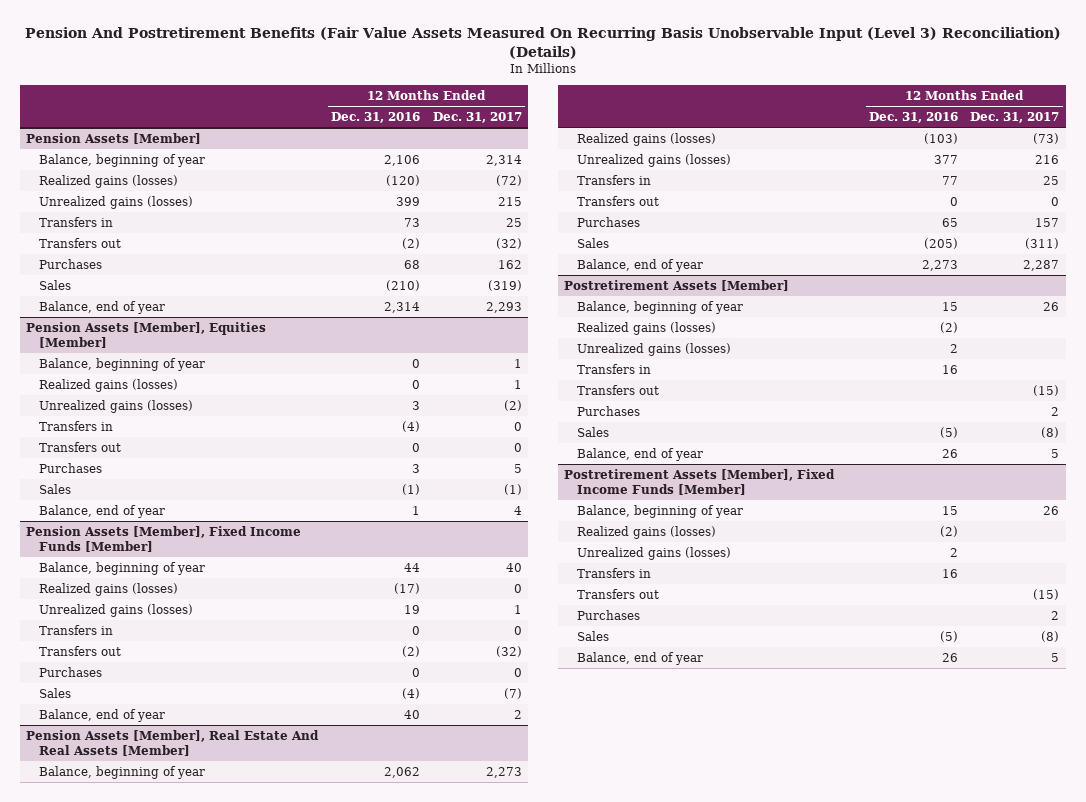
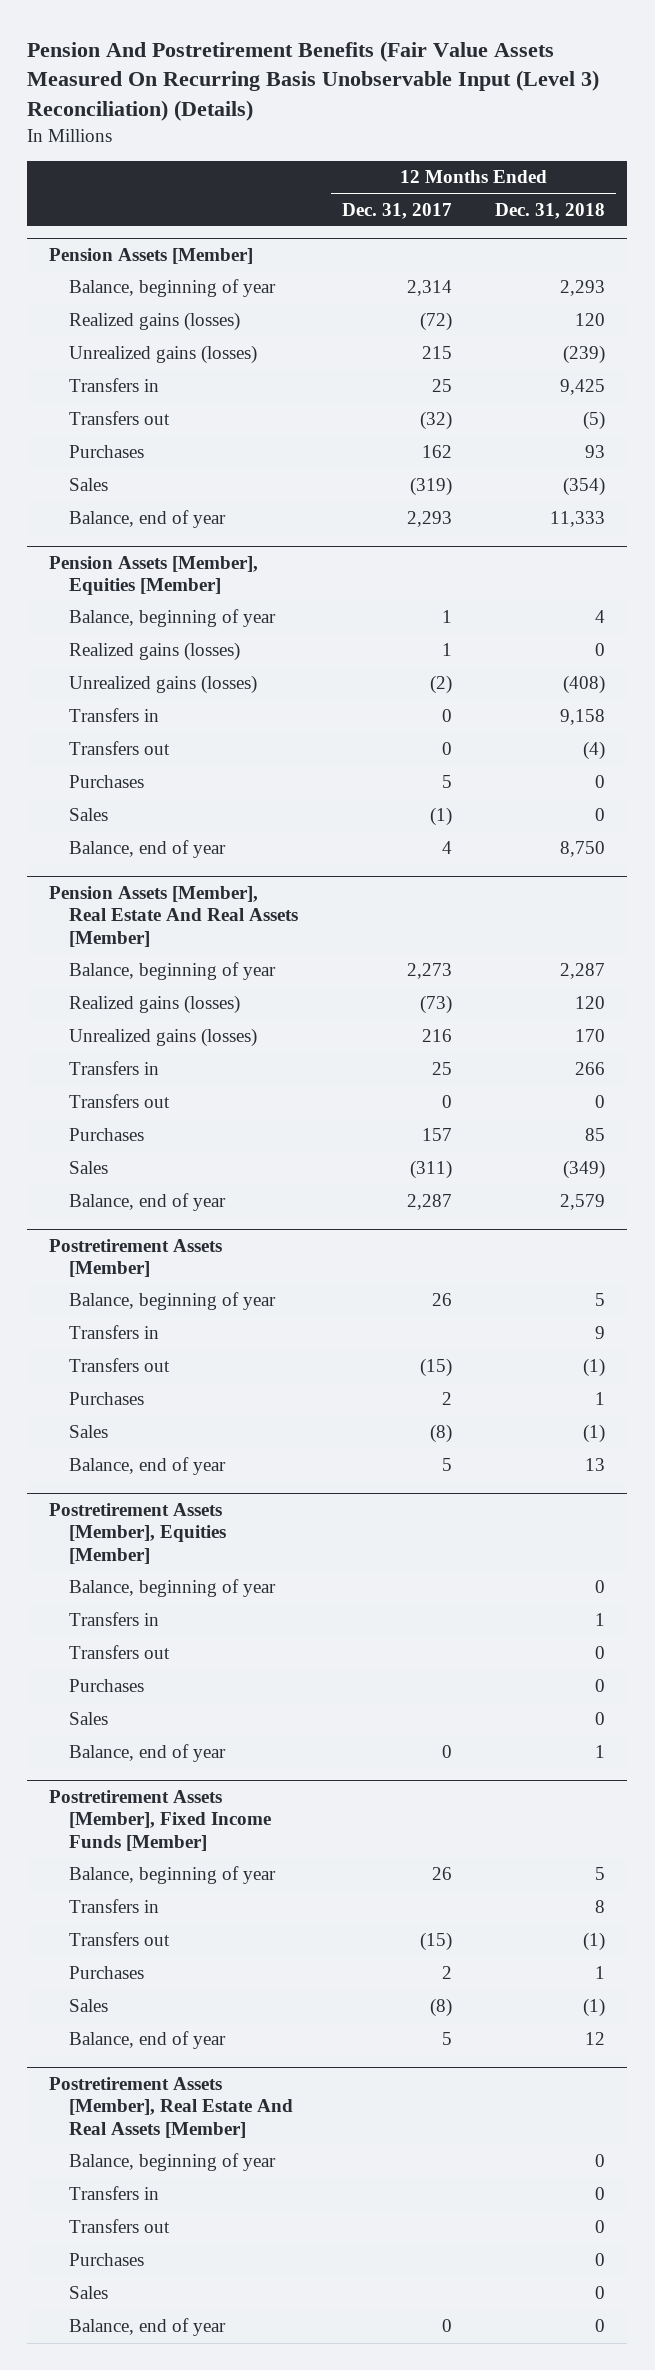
[331,111,421,123] Dec. 31, 2016 -> none
none -> [495,202,606,219] Dec. 31, 2018
[26,525,302,552] Pension Assets [Member], Fixed Income Funds [Member] -> none
[39,561,206,575] Balance, beginning of year -> none
[39,582,179,596] Realized gains (losses) -> none
[39,603,194,617] Unrealized gains (losses) -> none
[39,624,114,635] Transfers in -> none
[39,645,122,656] Transfers out -> none
[39,666,103,677] Purchases -> none
[39,687,72,698] Sales -> none
[39,708,166,722] Balance, end of year -> none
[576,321,716,335] Realized gains (losses) -> none
[576,342,731,356] Unrealized gains (losses) -> none
none -> [49,1502,226,1564] Postretirement Assets [Member], Equities [Member]
none -> [68,1579,276,1598] Balance, beginning of year
none -> [68,1612,159,1627] Transfers in
none -> [68,1645,170,1660] Transfers out
none -> [68,1679,144,1693] Purchases
none -> [68,1712,108,1726] Sales
none -> [68,1744,226,1763] Balance, end of year
[576,525,716,539] Realized gains (losses) -> none
[576,546,731,560] Unrealized gains (losses) -> none
none -> [49,2076,293,2138] Postretirement Assets [Member], Real Estate And Real Assets [Member]
none -> [68,2153,276,2172] Balance, beginning of year
none -> [68,2186,159,2201] Transfers in
none -> [68,2219,170,2234] Transfers out
none -> [68,2253,144,2267] Purchases
none -> [68,2286,108,2300] Sales
none -> [68,2318,226,2337] Balance, end of year

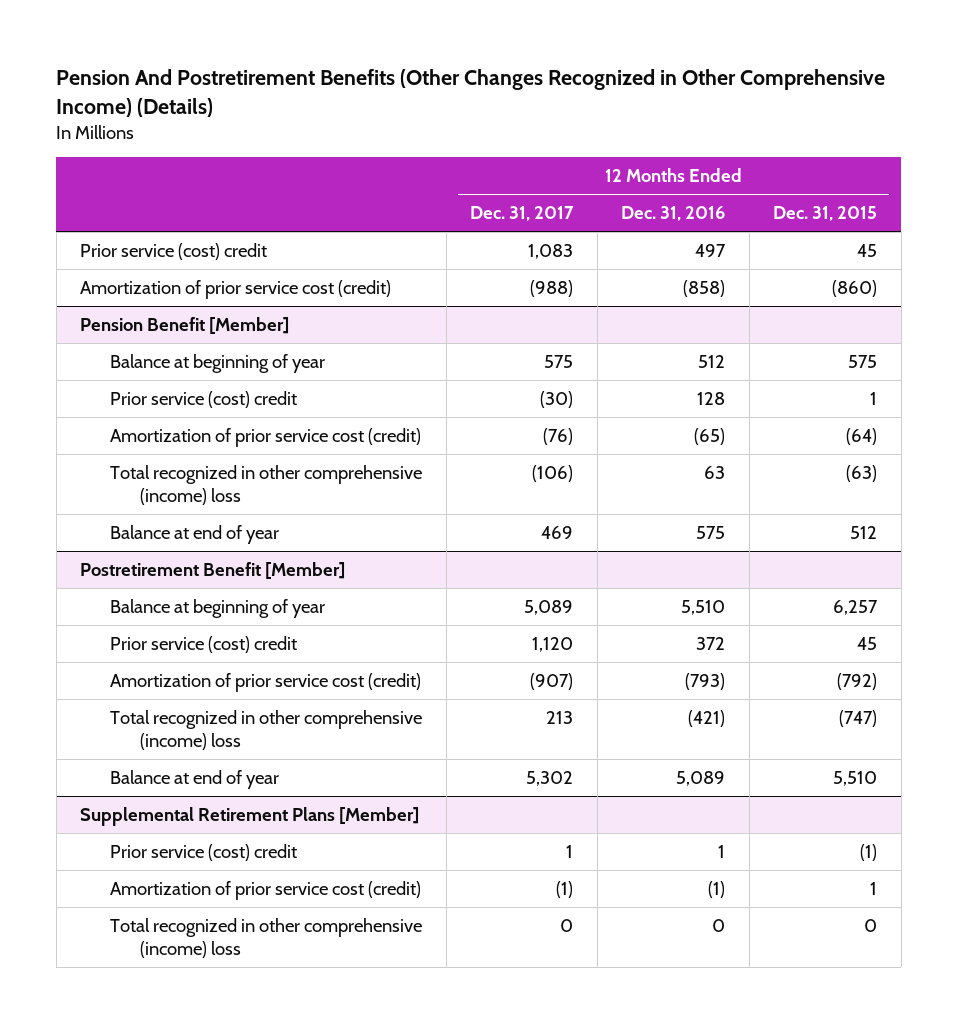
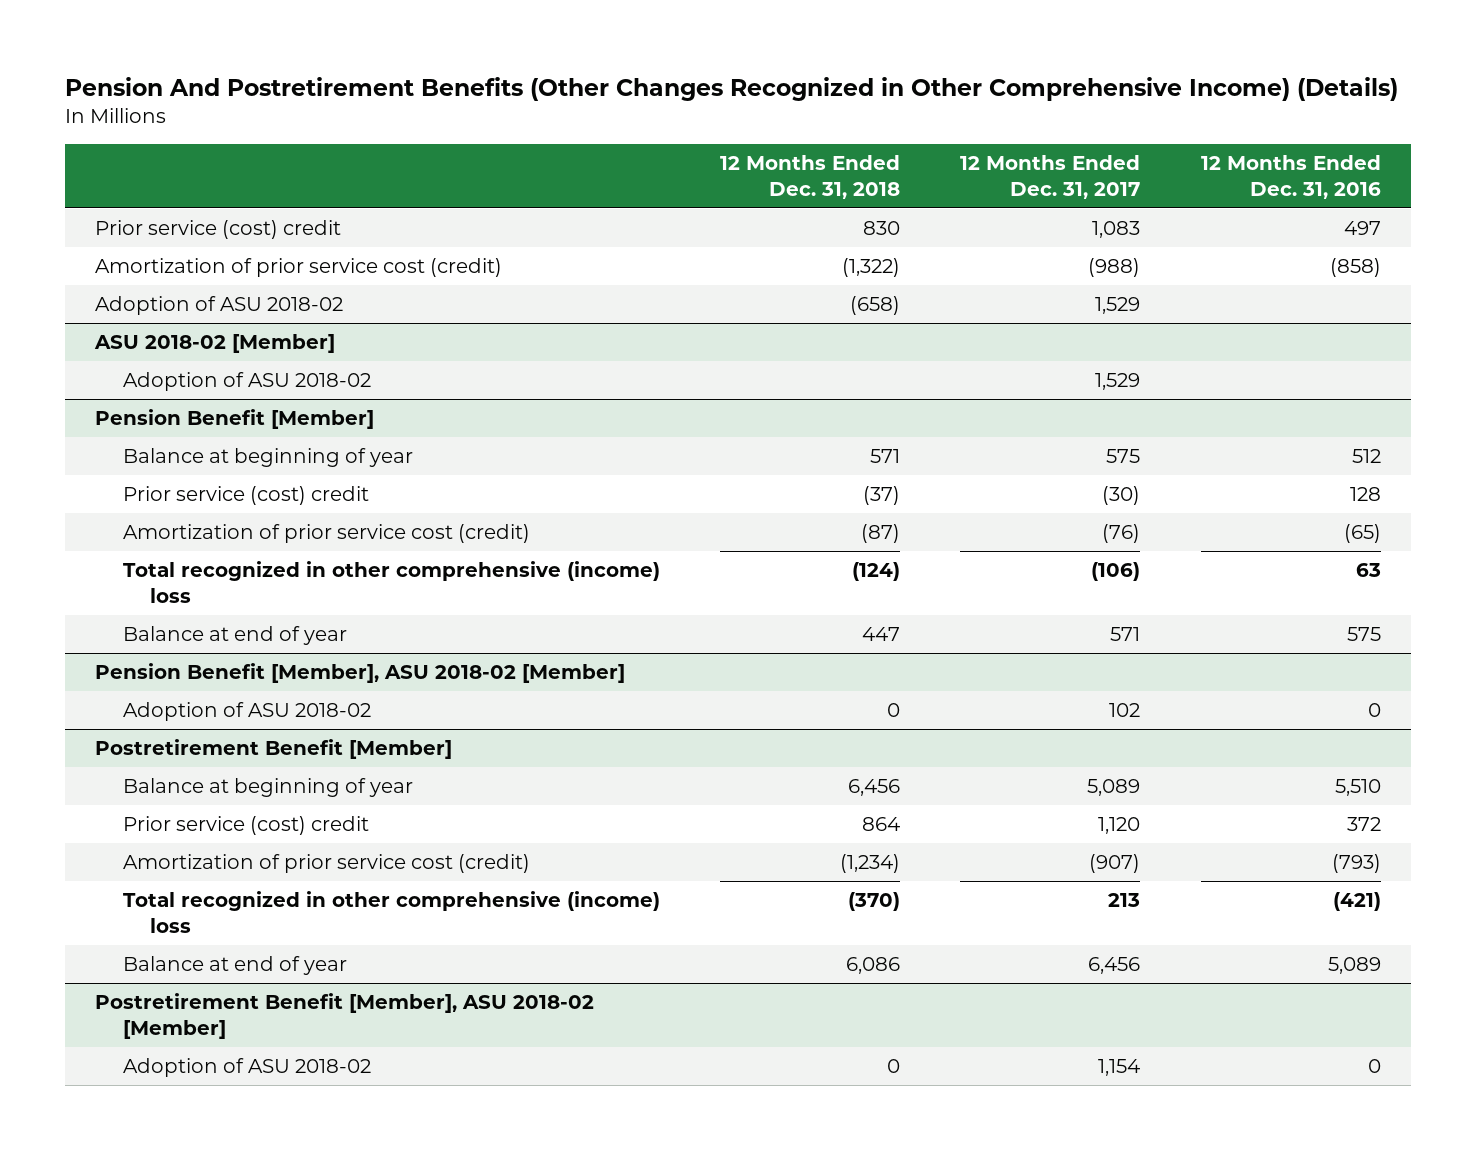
[773,206,878,222] Dec. 31, 2015 -> none
none -> [720,154,901,199] 12 Months Ended Dec. 31, 2018
none -> [94,295,343,315] Adoption of ASU 2018-02
none -> [93,333,335,353] ASU 2018-02 [Member]
none -> [122,371,371,391] Adoption of ASU 2018-02
[541,525,574,539] 469 -> [1110,626,1141,641] 571
none -> [94,662,625,683] Pension Benefit [Member], ASU 2018-02 [Member]
none -> [122,701,371,721] Adoption of ASU 2018-02
[80,806,420,826] Supplemental Retirement Plans [Member] -> none
[109,843,297,861] Prior service (cost) credit -> none
[109,880,421,900] Amortization of prior service cost (credit) -> none
[109,917,422,958] Total recognized in other comprehensive (income) loss -> none
[526,770,574,786] 5,302 -> [1088,956,1141,974] 6,456
none -> [94,992,594,1040] Postretirement Benefit [Member], ASU 2018-02 [Member]
none -> [122,1057,371,1077] Adoption of ASU 2018-02

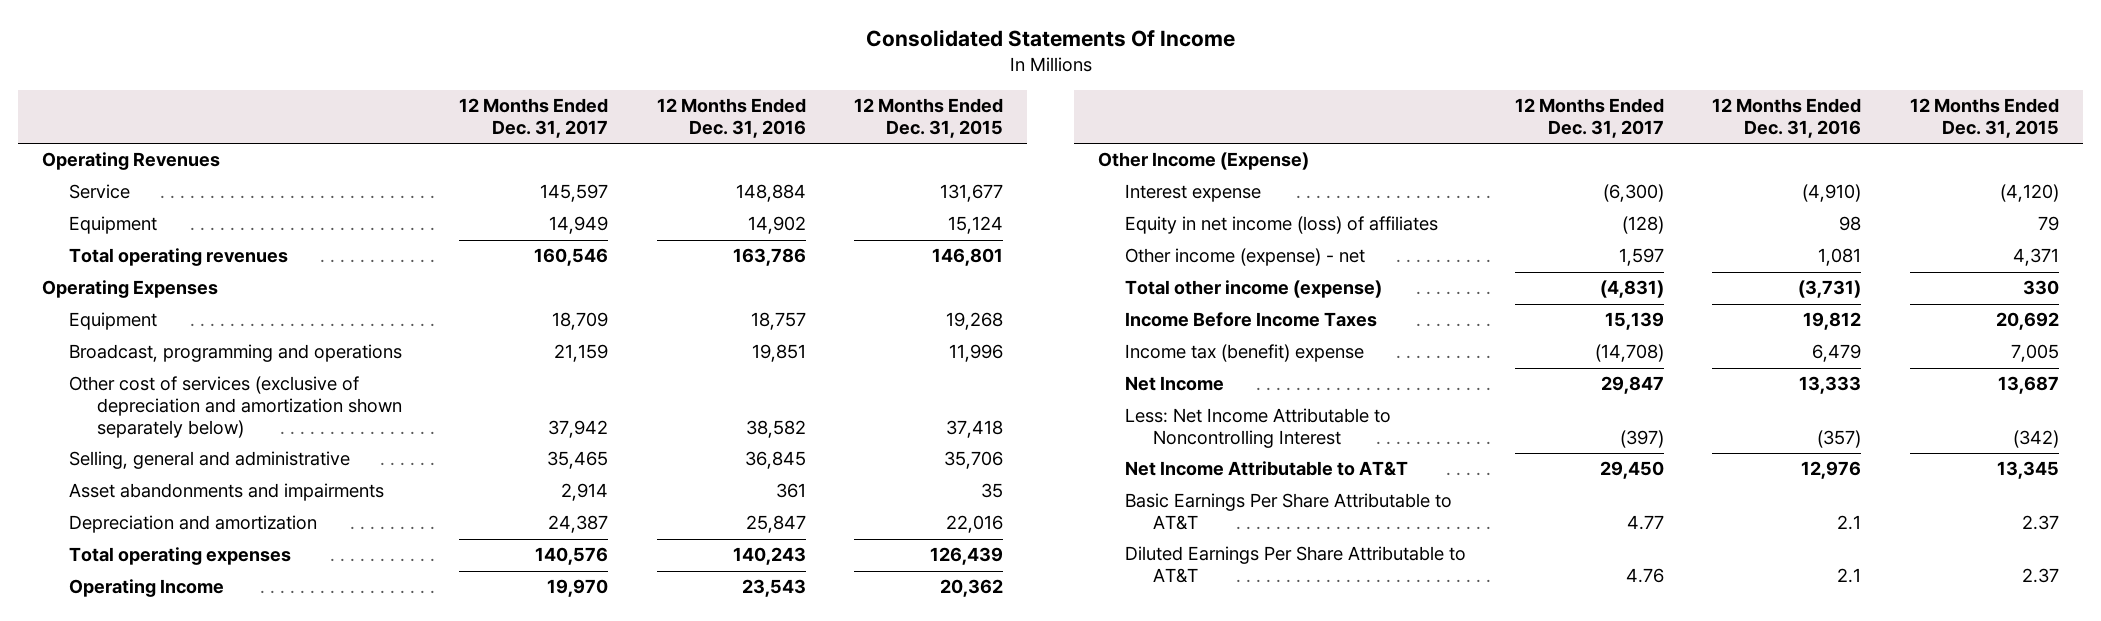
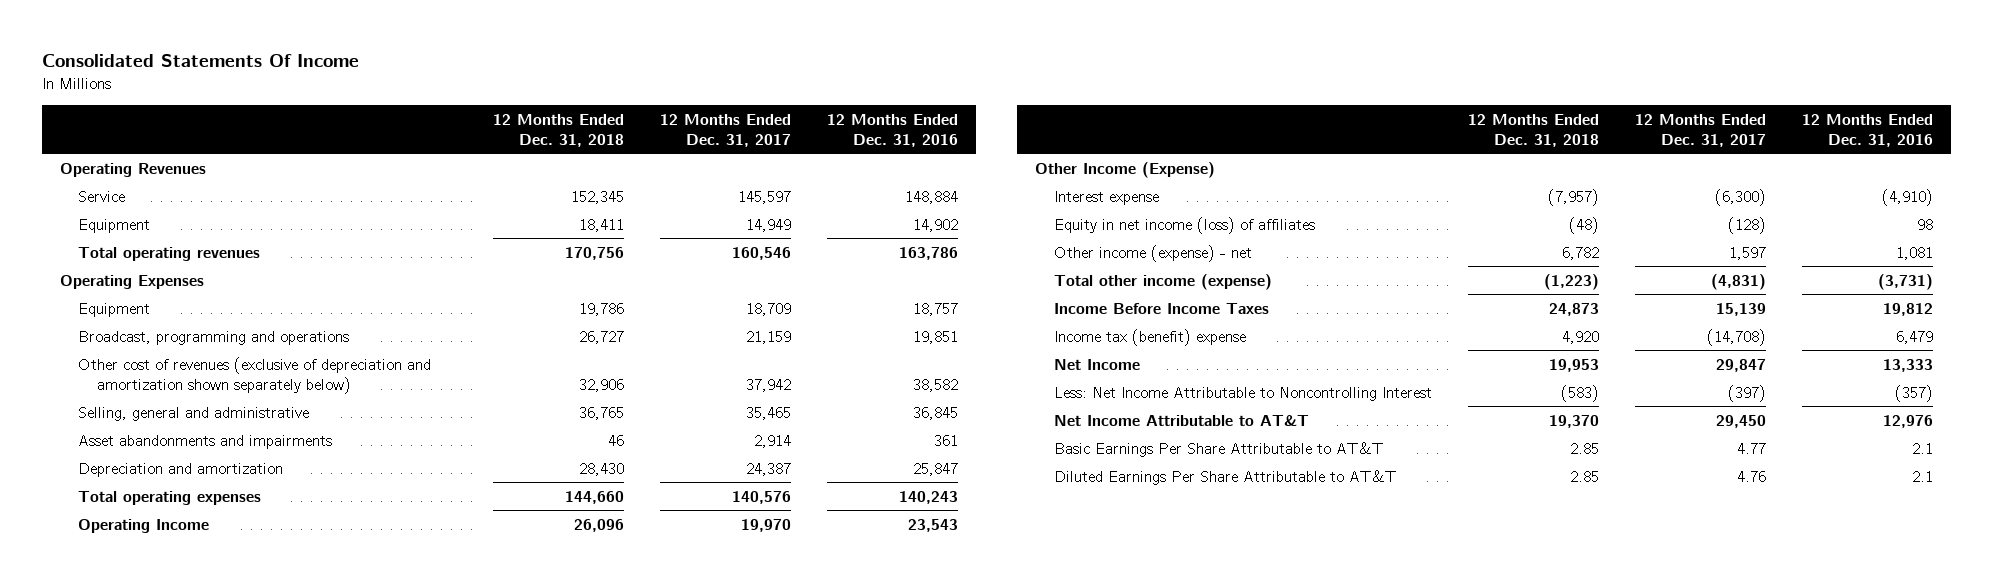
[854,98,1004,138] 12 Months Ended Dec. 31, 2015 -> none
none -> [492,113,624,148] 12 Months Ended Dec. 31, 2018
[69,376,402,438] Other cost of services (exclusive of depreciation and amortization shown separately below) -> [78,356,432,394] Other cost of revenues (exclusive of depreciation and amortization shown separately below)

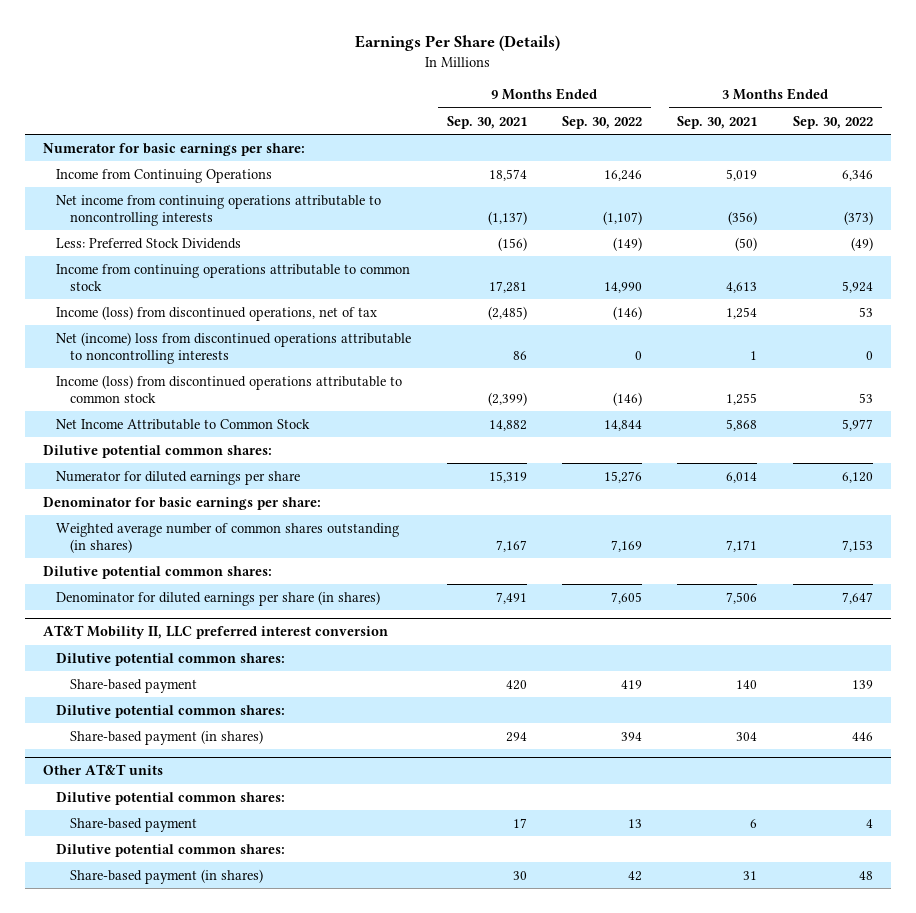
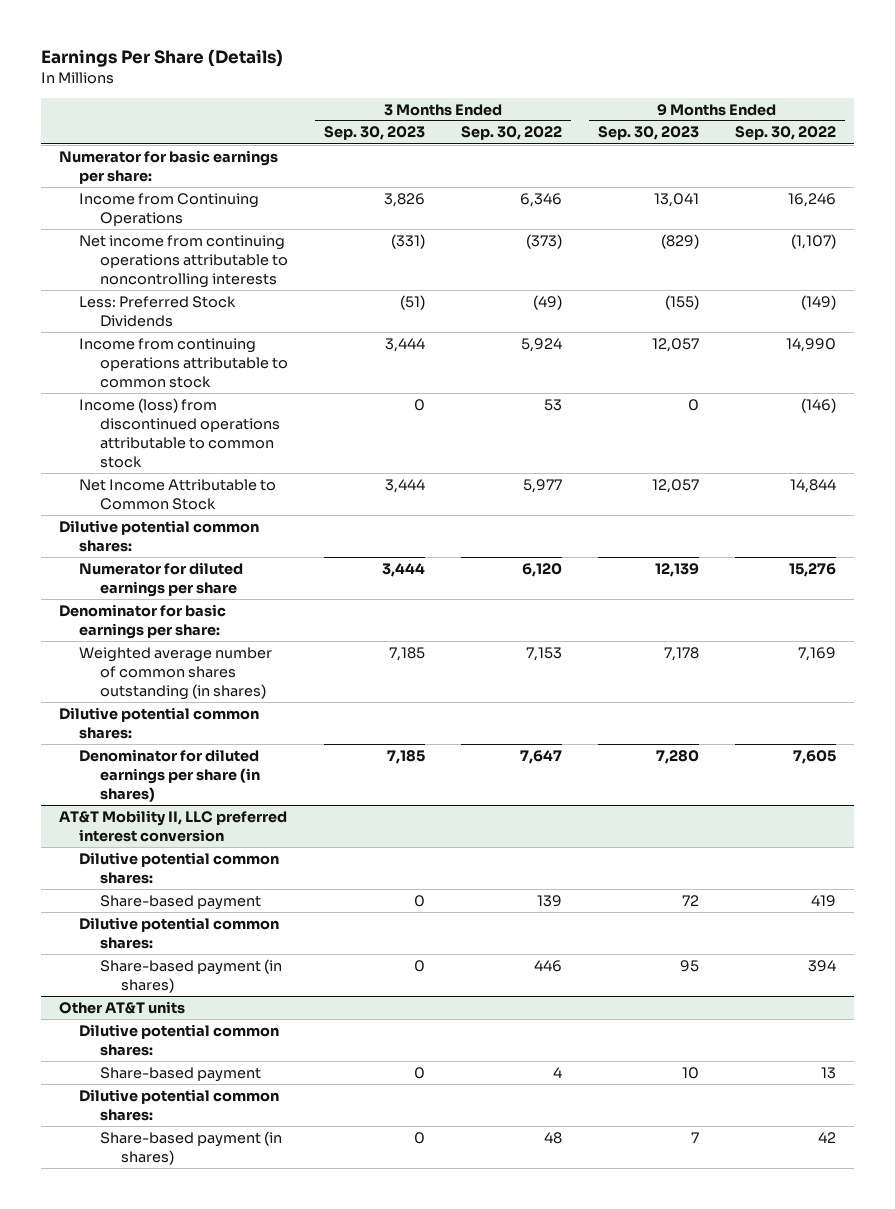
[446,115,527,129] Sep. 30, 2021 -> none
[677,115,758,129] Sep. 30, 2021 -> none
none -> [324,126,426,141] Sep. 30, 2023
none -> [598,126,700,141] Sep. 30, 2023
[56,305,378,321] Income (loss) from discontinued operations, net of tax -> none
[56,331,412,364] Net (income) loss from discontinued operations attributable to noncontrolling interests -> none

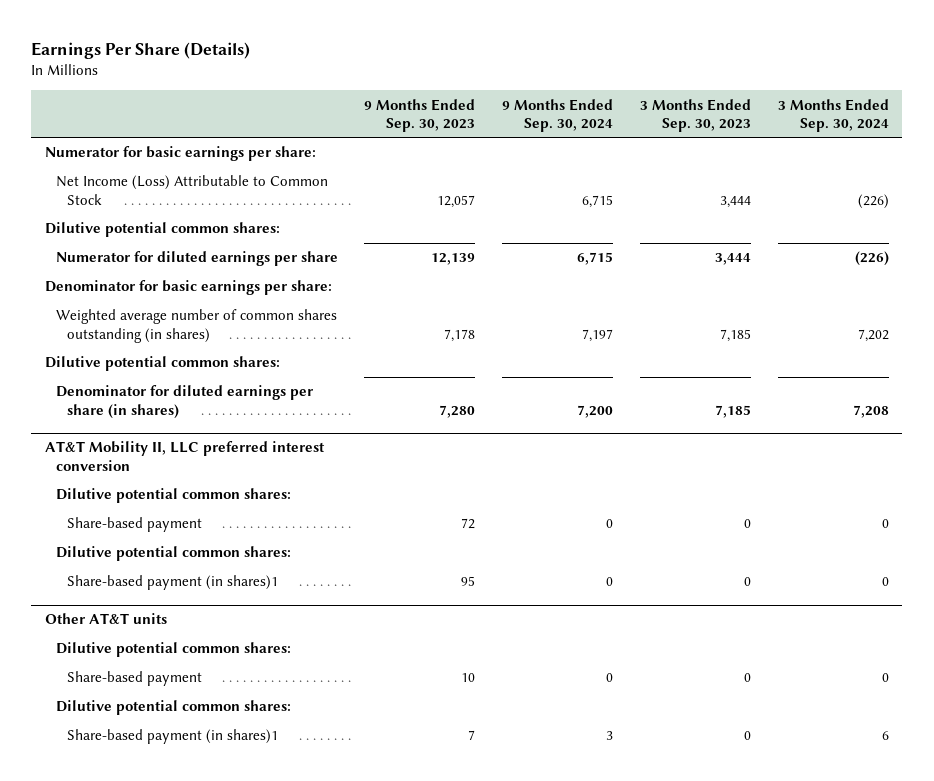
[461,126,563,141] Sep. 30, 2022 -> none
[735,126,837,141] Sep. 30, 2022 -> none
none -> [502,98,614,133] 9 Months Ended Sep. 30, 2024
none -> [777,98,889,133] 3 Months Ended Sep. 30, 2024
[79,192,260,226] Income from Continuing Operations -> none
[79,234,288,288] Net income from continuing operations attributable to noncontrolling interests -> none
[79,295,237,327] Less: Preferred Stock Dividends -> none
[79,337,288,388] Income from continuing operations attributable to common stock -> none
[79,397,280,468] Income (loss) from discontinued operations attributable to common stock -> none
[79,478,277,510] Net Income Attributable to Common Stock -> [55,175,328,205] Net Income (Loss) Attributable to Common Stock
[99,958,282,993] Share-based payment (in shares) -> [66,575,278,591] Share-based payment (in shares)1
[99,1130,282,1165] Share-based payment (in shares) -> [66,729,278,745] Share-based payment (in shares)1

